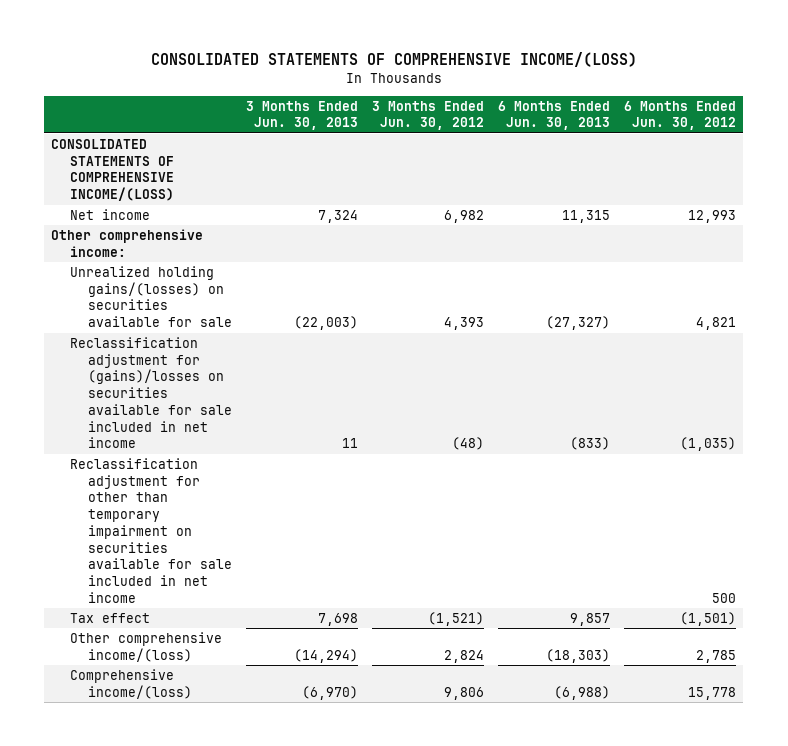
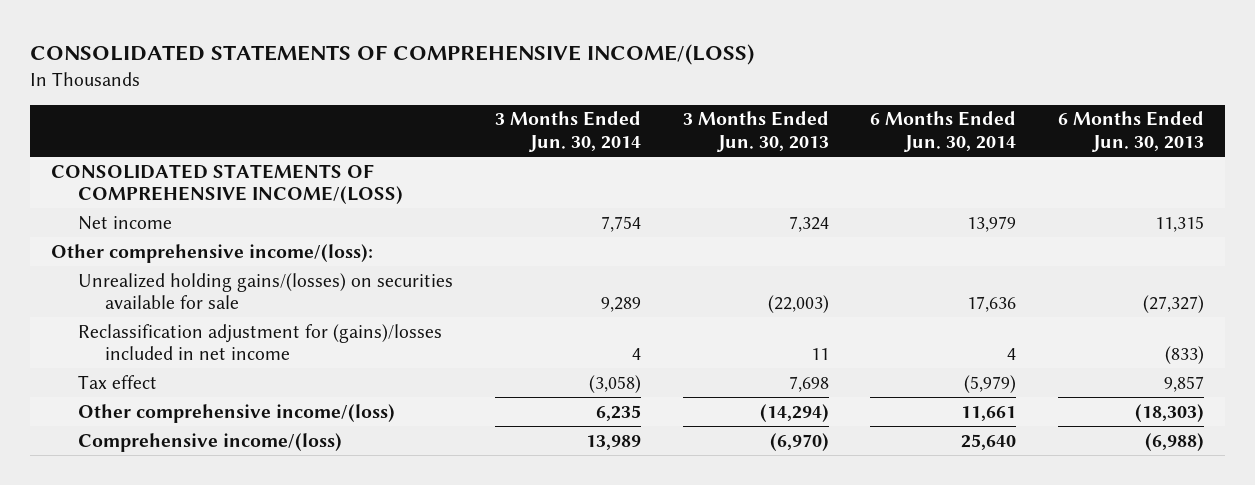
[372,100,485,131] 3 Months Ended Jun. 30, 2012 -> none
[624,100,737,131] 6 Months Ended Jun. 30, 2012 -> none
none -> [494,111,641,153] 3 Months Ended Jun. 30, 2014
none -> [870,111,1017,153] 6 Months Ended Jun. 30, 2014
[51,228,204,257] Other comprehensive income: -> [50,243,373,263] Other comprehensive income/(loss):
[69,457,233,603] Reclassification adjustment for other than temporary impairment on securities available for sale included in net income -> none
[69,336,233,449] Reclassification adjustment for (gains)/losses on securities available for sale included in net income -> [77,323,442,361] Reclassification adjustment for (gains)/losses included in net income

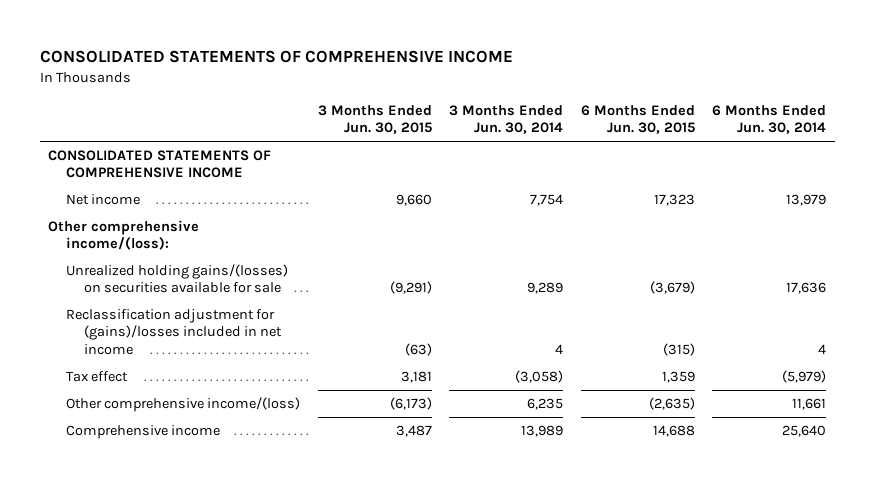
[29,43,754,65] CONSOLIDATED STATEMENTS OF COMPREHENSIVE INCOME/(LOSS) -> [39,50,513,64] CONSOLIDATED STATEMENTS OF COMPREHENSIVE INCOME
[682,111,829,153] 3 Months Ended Jun. 30, 2013 -> none
[1058,111,1205,153] 6 Months Ended Jun. 30, 2013 -> none
none -> [317,105,432,135] 3 Months Ended Jun. 30, 2015
none -> [580,105,695,135] 6 Months Ended Jun. 30, 2015
[50,163,403,205] CONSOLIDATED STATEMENTS OF COMPREHENSIVE INCOME/(LOSS) -> [48,150,272,179] CONSOLIDATED STATEMENTS OF COMPREHENSIVE INCOME
[77,432,342,452] Comprehensive income/(loss) -> [66,425,221,440] Comprehensive income

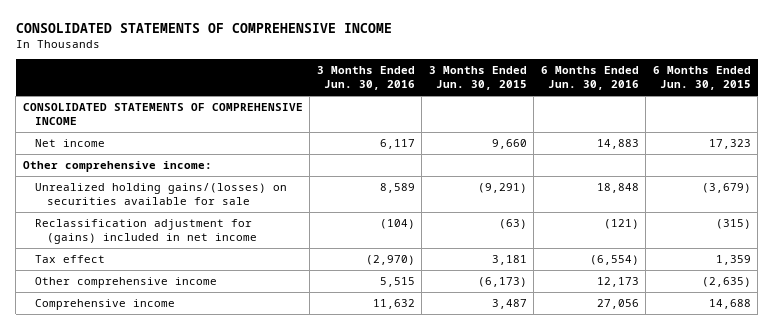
[449,105,564,135] 3 Months Ended Jun. 30, 2014 -> none
[712,105,827,135] 6 Months Ended Jun. 30, 2014 -> none
none -> [316,66,415,91] 3 Months Ended Jun. 30, 2016
none -> [540,66,639,91] 6 Months Ended Jun. 30, 2016
[48,220,200,251] Other comprehensive income/(loss): -> [22,161,212,173] Other comprehensive income:
[66,309,282,355] Reclassification adjustment for (gains)/losses included in net income -> [35,219,258,245] Reclassification adjustment for (gains) included in net income
[66,397,301,413] Other comprehensive income/(loss) -> [35,277,218,289] Other comprehensive income

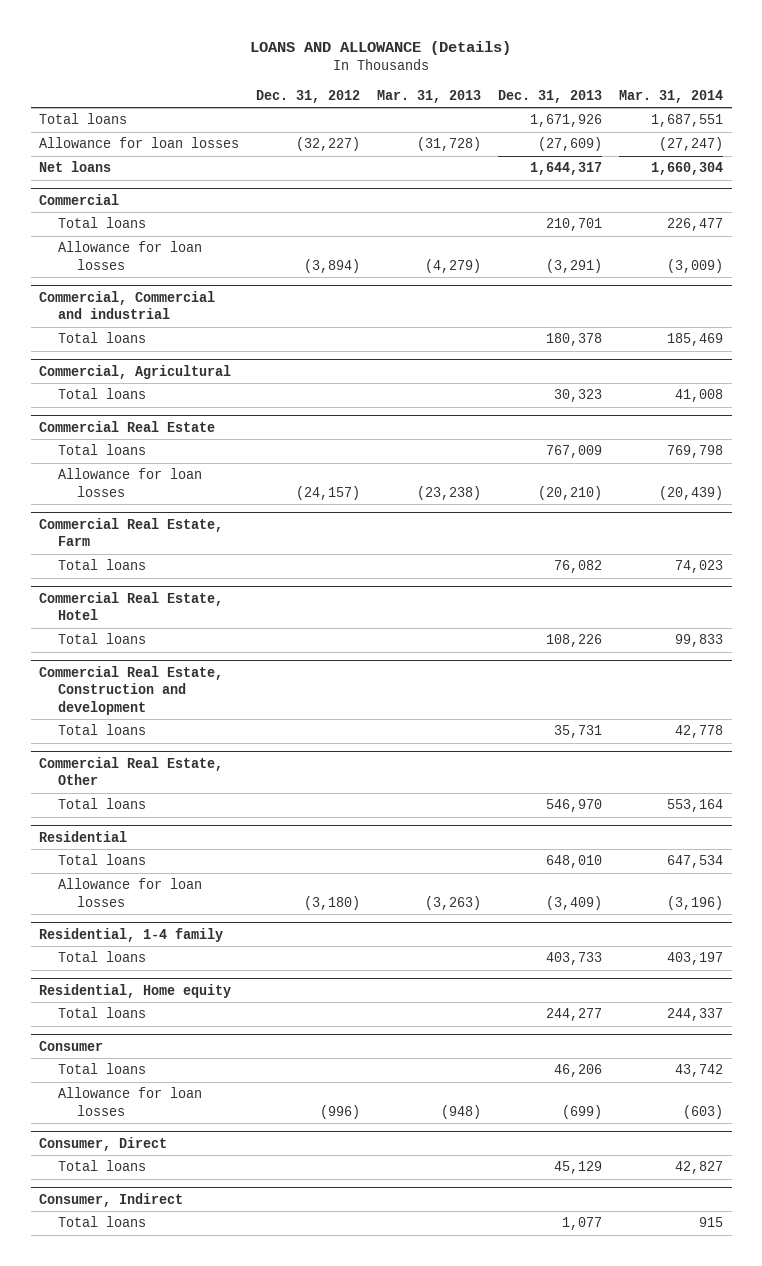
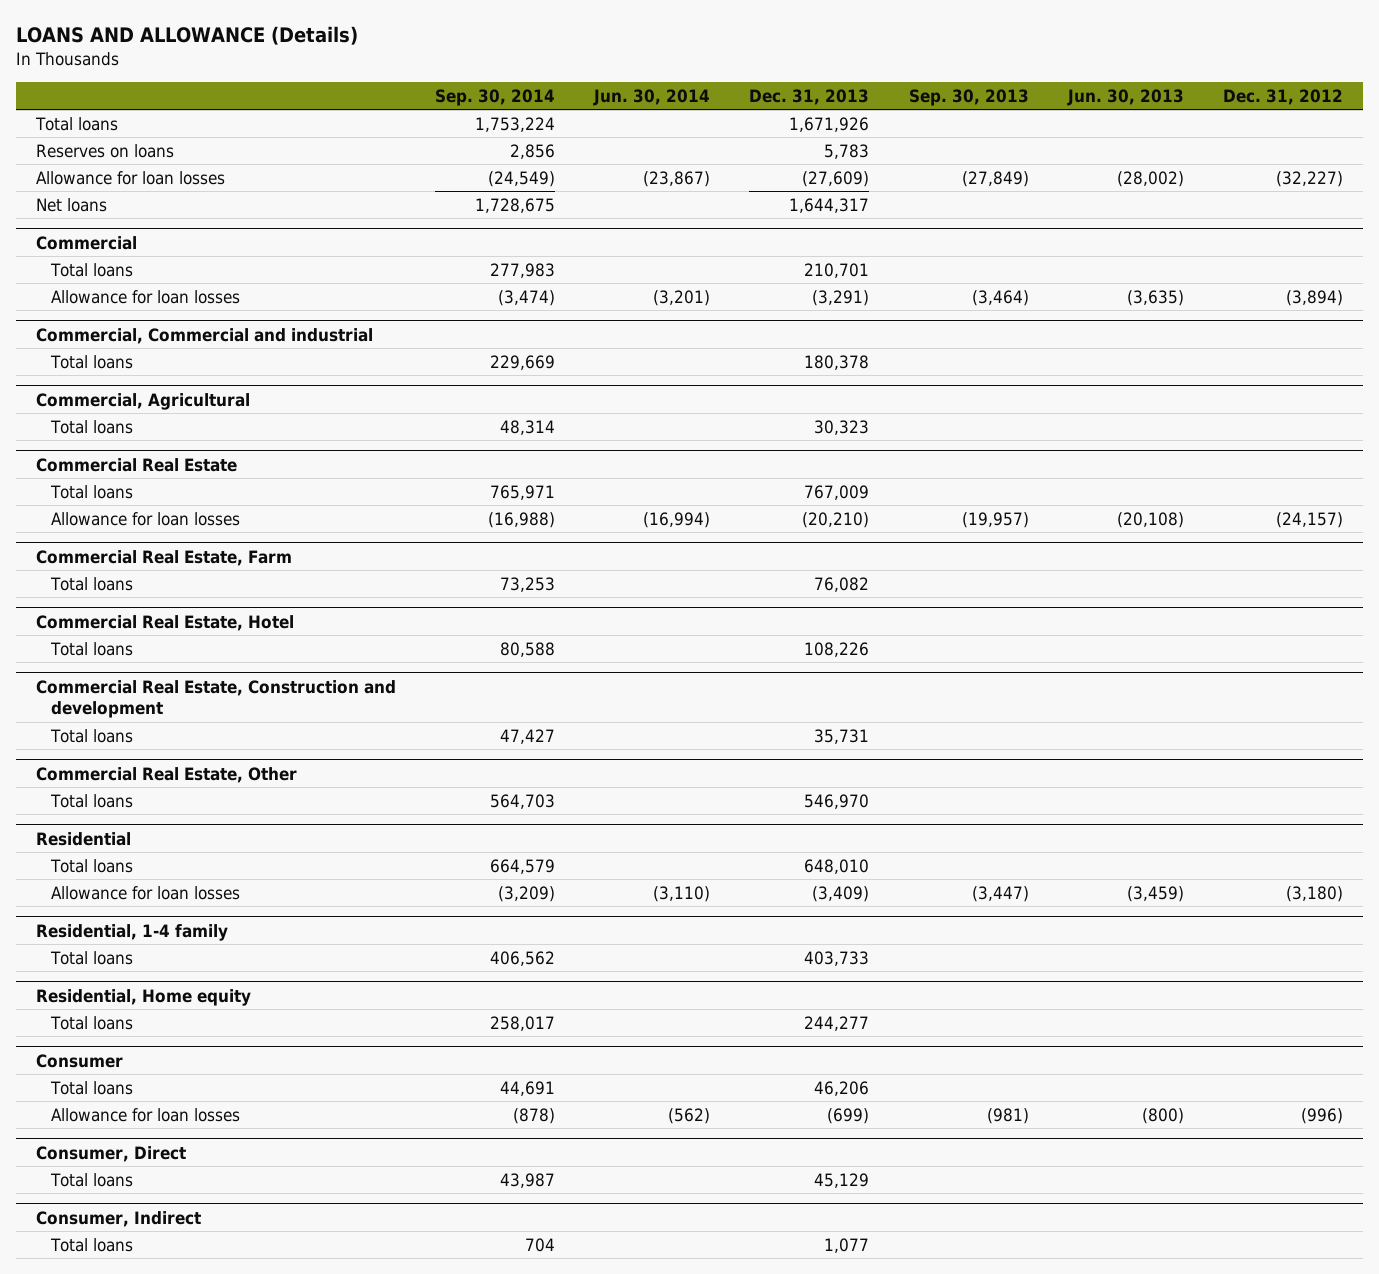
[377,89,482,103] Mar. 31, 2013 -> none
[619,89,724,103] Mar. 31, 2014 -> none
none -> [434,88,555,106] Sep. 30, 2014
none -> [593,88,711,106] Jun. 30, 2014
none -> [908,88,1029,106] Sep. 30, 2013
none -> [1066,88,1184,106] Jun. 30, 2013
none -> [35,143,174,158] Reserves on loans

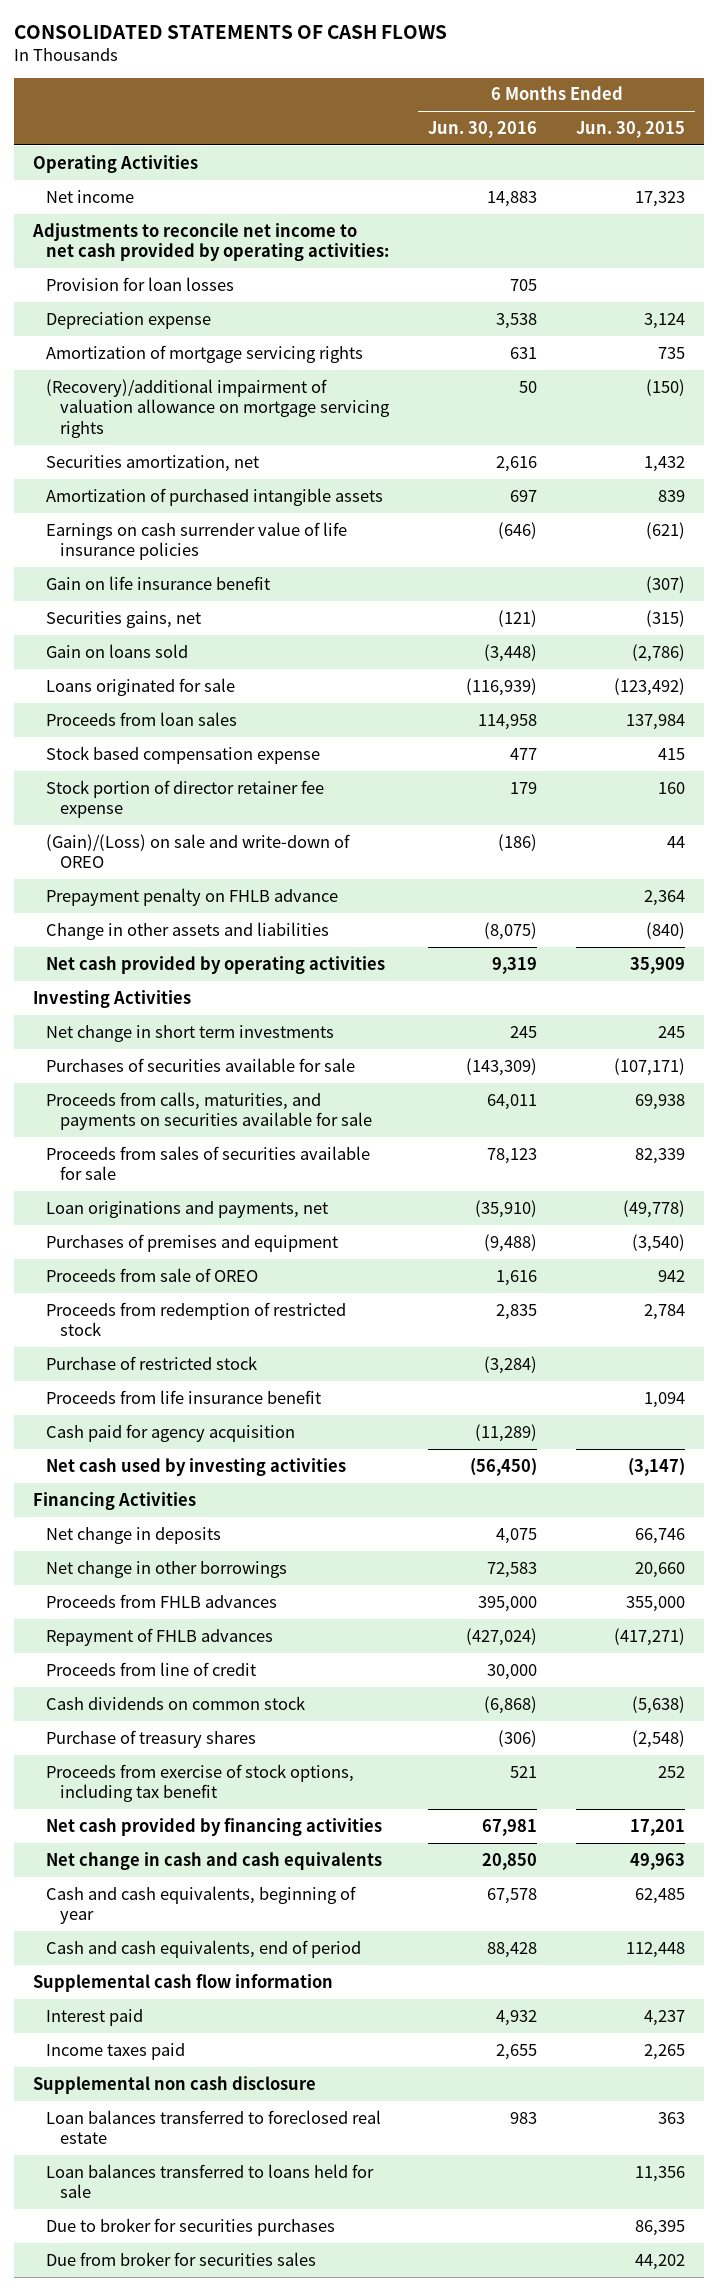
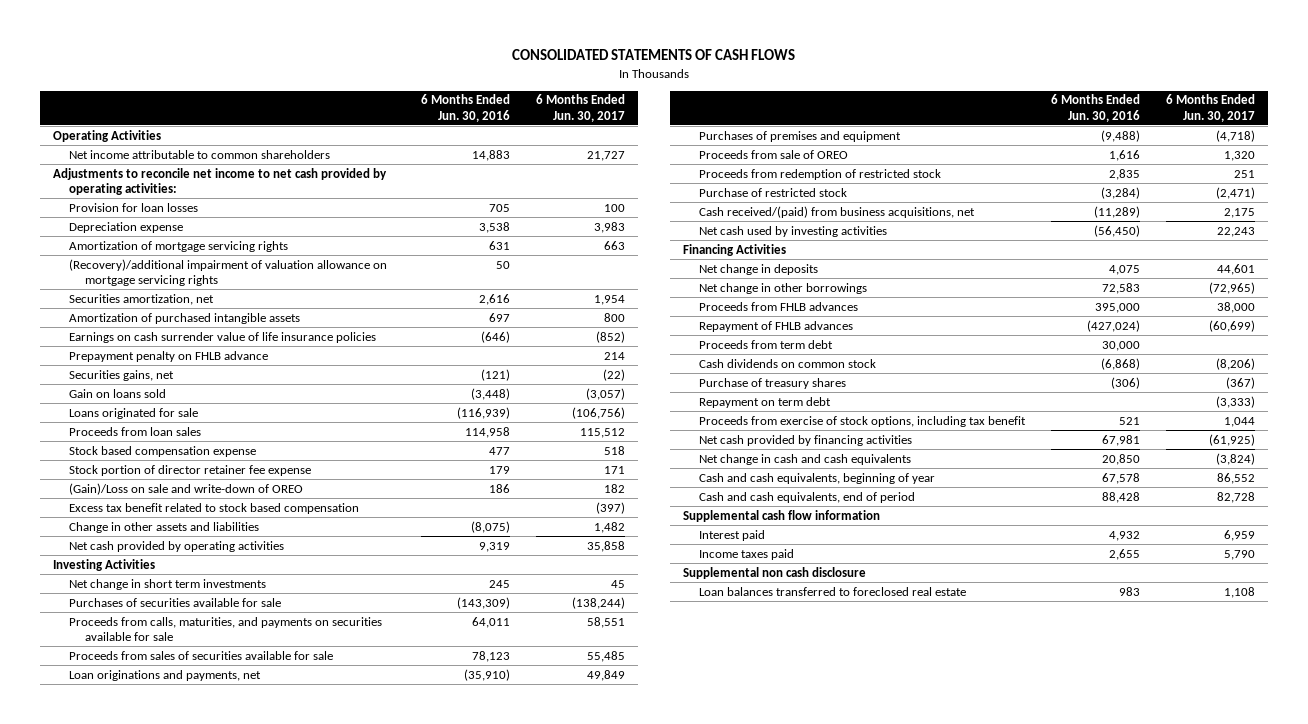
[575,120,685,138] Jun. 30, 2015 -> none
none -> [535,94,625,122] 6 Months Ended Jun. 30, 2017
[46,189,135,203] Net income -> [68,149,330,159] Net income attributable to common shareholders
[46,575,271,590] Gain on life insurance benefit -> none
[46,887,339,906] Prepayment penalty on FHLB advance -> [68,350,268,362] Prepayment penalty on FHLB advance
[46,833,351,869] (Gain)/(Loss) on sale and write-down of OREO -> [68,482,303,495] (Gain)/Loss on sale and write-down of OREO
[498,833,538,851] (186) -> [488,483,510,493] 186
none -> [68,502,359,514] Excess tax benefit related to stock based compensation
[46,1389,322,1404] Proceeds from life insurance benefit -> none
[46,1423,296,1442] Cash paid for agency acquisition -> [699,205,976,218] Cash received/(paid) from business acquisitions, net
[46,1661,257,1676] Proceeds from line of credit -> none
none -> [699,339,834,349] Proceeds from term debt
none -> [699,396,832,408] Repayment on term debt
[46,2163,375,2199] Loan balances transferred to loans held for sale -> none
[46,2217,336,2236] Due to broker for securities purchases -> none
[46,2251,317,2266] Due from broker for securities sales -> none

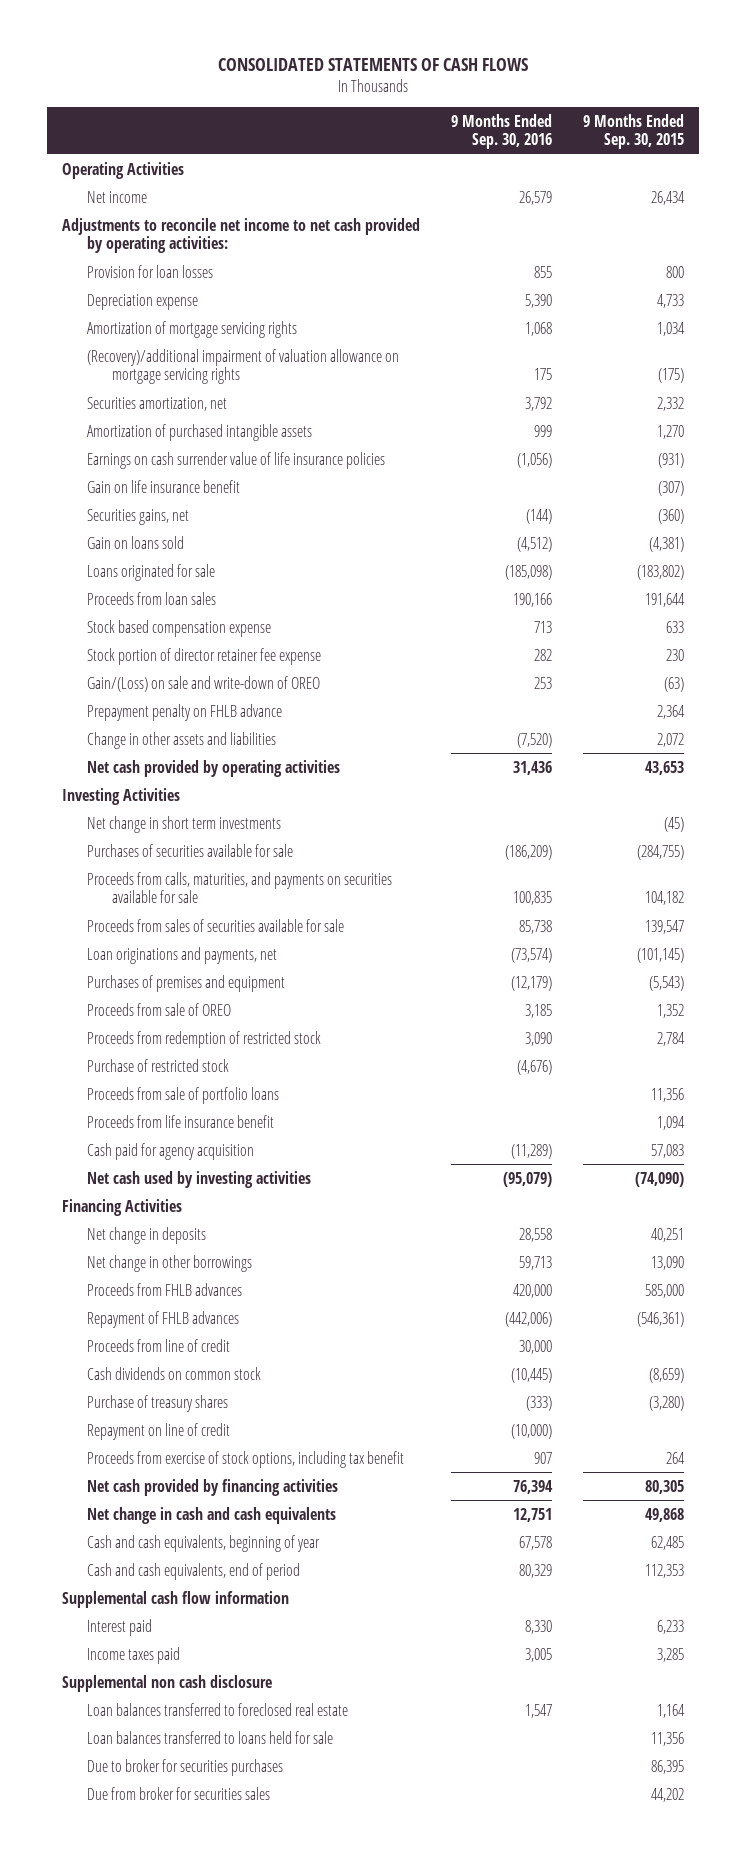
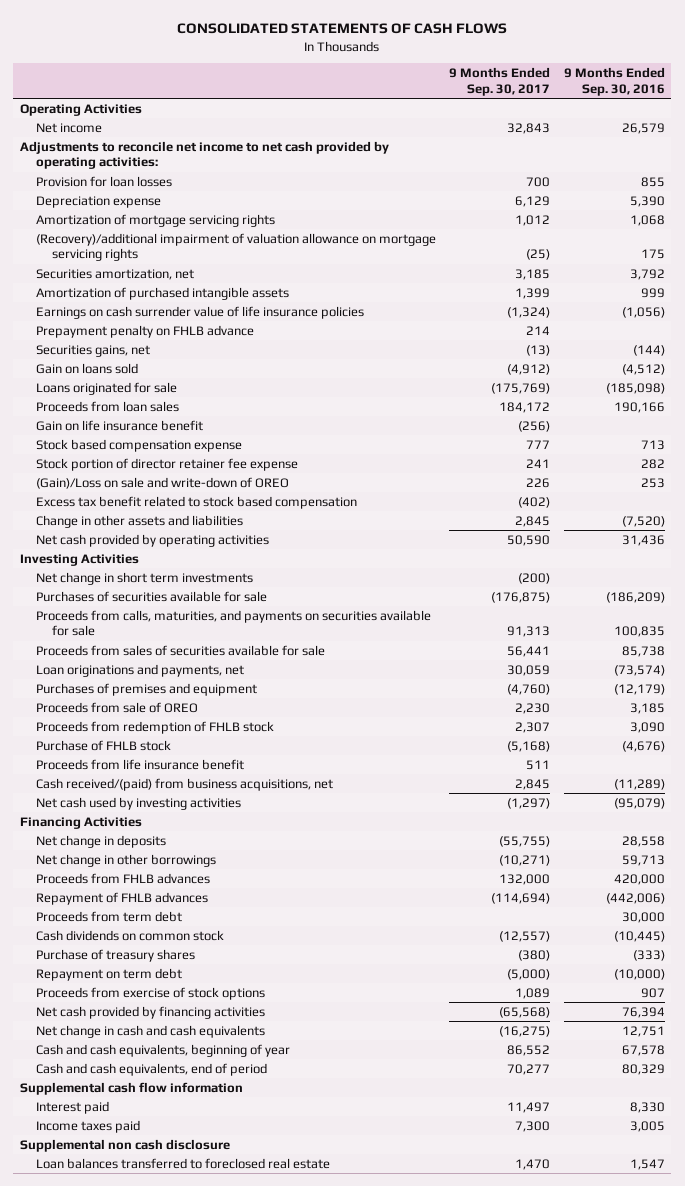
[582,114,684,150] 9 Months Ended Sep. 30, 2015 -> none
none -> [449,67,551,96] 9 Months Ended Sep. 30, 2017
[86,703,282,721] Prepayment penalty on FHLB advance -> [35,324,254,338] Prepayment penalty on FHLB advance
[86,479,240,493] Gain on life insurance benefit -> [35,419,203,431] Gain on life insurance benefit
[86,675,320,692] Gain/(Loss) on sale and write-down of OREO -> [35,476,289,489] (Gain)/Loss on sale and write-down of OREO
none -> [35,495,357,509] Excess tax benefit related to stock based compensation
[86,1086,279,1104] Proceeds from sale of portfolio loans -> none
[86,1030,321,1048] Proceeds from redemption of restricted stock -> [35,720,274,734] Proceeds from redemption of FHLB stock
[86,1058,229,1072] Purchase of restricted stock -> [35,739,171,751] Purchase of FHLB stock
[86,1142,254,1160] Cash paid for agency acquisition -> [35,777,333,791] Cash received/(paid) from business acquisitions, net
[86,1338,230,1352] Proceeds from line of credit -> none
none -> [35,910,182,922] Proceeds from term debt
[86,1422,230,1440] Repayment on line of credit -> none
none -> [35,967,182,981] Repayment on term debt
[86,1450,404,1468] Proceeds from exercise of stock options, including tax benefit -> [35,986,265,1000] Proceeds from exercise of stock options
[86,1730,333,1744] Loan balances transferred to loans held for sale -> none
[86,1758,283,1776] Due to broker for securities purchases -> none
[86,1786,270,1800] Due from broker for securities sales -> none

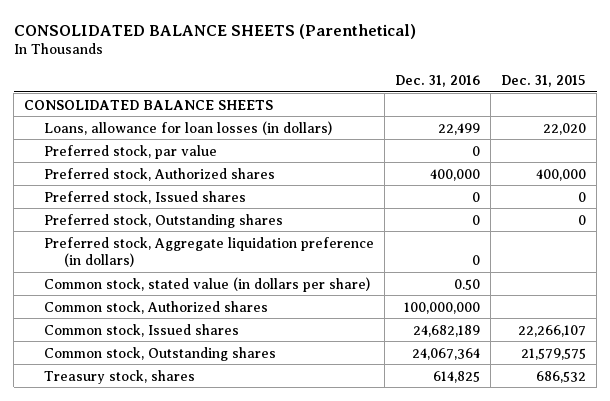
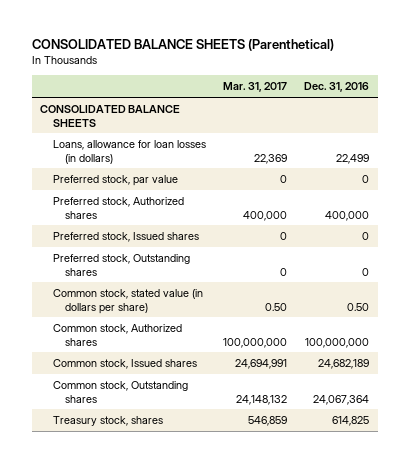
[501,74,587,87] Dec. 31, 2015 -> none
none -> [223,82,288,93] Mar. 31, 2017
[43,236,374,268] Preferred stock, Aggregate liquidation preference (in dollars) -> none

